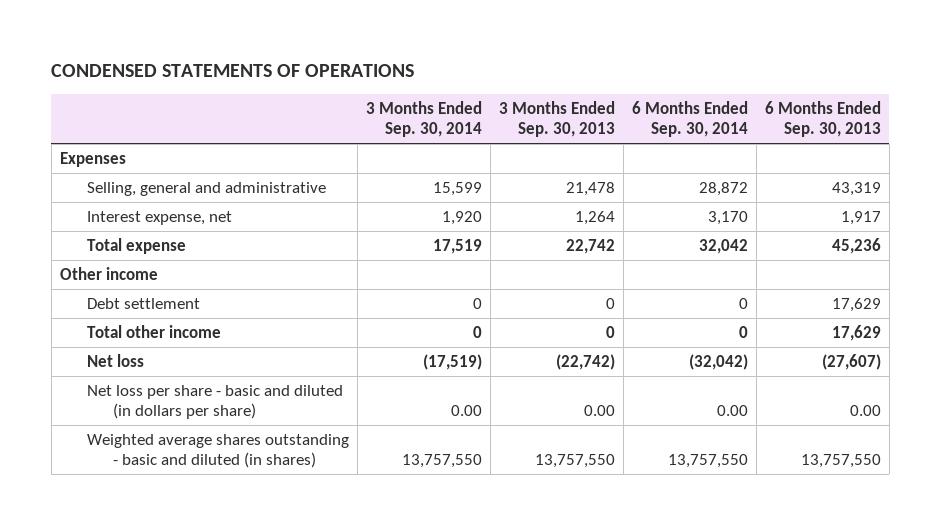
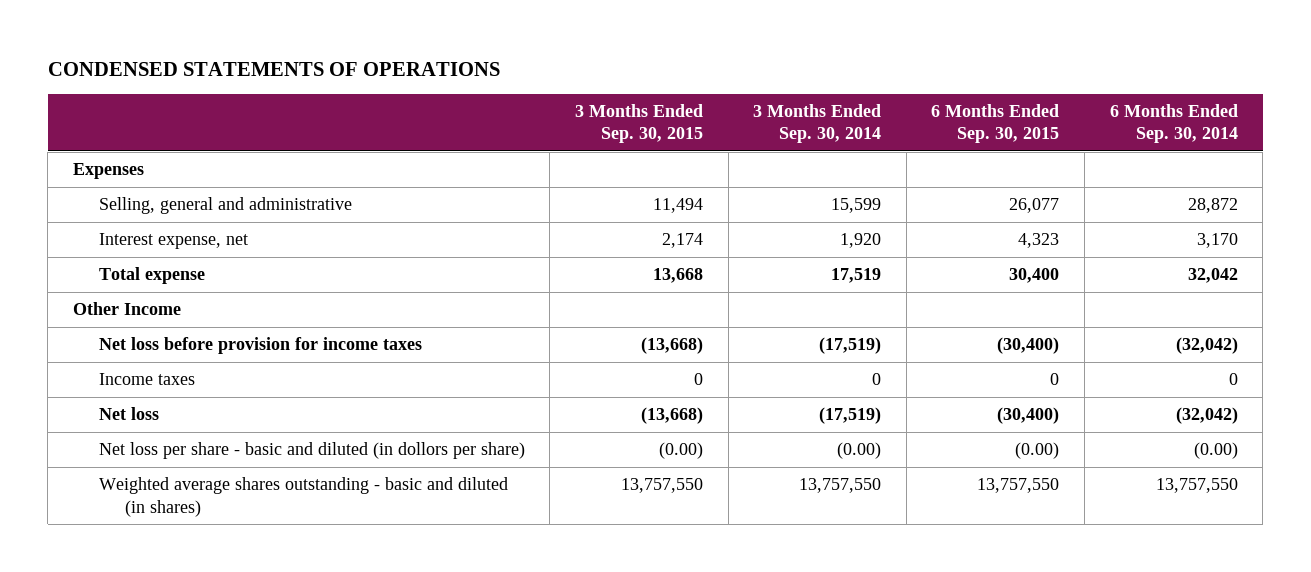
[498,101,615,137] 3 Months Ended Sep. 30, 2013 -> none
[764,101,881,137] 6 Months Ended Sep. 30, 2013 -> none
none -> [575,103,704,144] 3 Months Ended Sep. 30, 2015
none -> [931,103,1060,144] 6 Months Ended Sep. 30, 2015
[86,298,200,310] Debt settlement -> none
[86,325,221,339] Total other income -> none
[59,267,158,281] Other income -> [73,302,182,316] Other Income
none -> [98,337,422,355] Net loss before provision for income taxes
none -> [98,373,195,386] Income taxes
[86,385,343,419] Net loss per share - basic and diluted (in dollars per share) -> [98,442,525,460] Net loss per share - basic and diluted (in dollors per share)
[450,404,482,416] 0.00 -> [837,442,882,460] (0.00)
[716,404,748,416] 0.00 -> [1193,442,1238,460] (0.00)

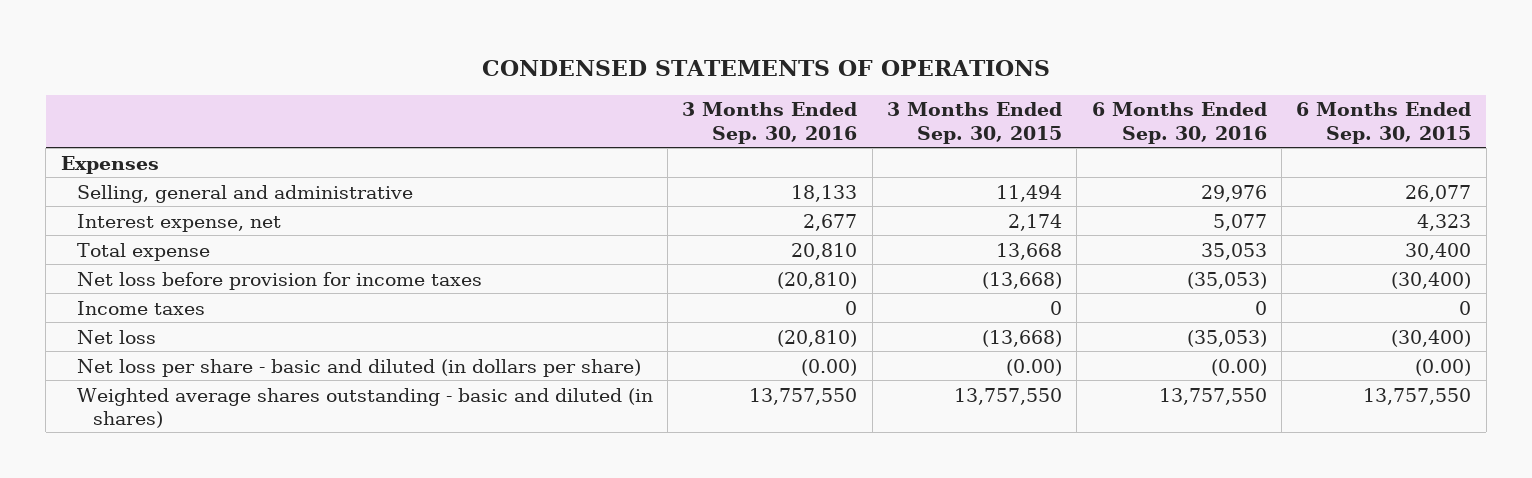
[753,103,882,144] 3 Months Ended Sep. 30, 2014 -> none
[1109,103,1238,144] 6 Months Ended Sep. 30, 2014 -> none
none -> [682,102,858,144] 3 Months Ended Sep. 30, 2016
none -> [1091,102,1267,144] 6 Months Ended Sep. 30, 2016
[73,302,182,316] Other Income -> none
[98,442,525,460] Net loss per share - basic and diluted (in dollors per share) -> [76,358,641,377] Net loss per share - basic and diluted (in dollars per share)

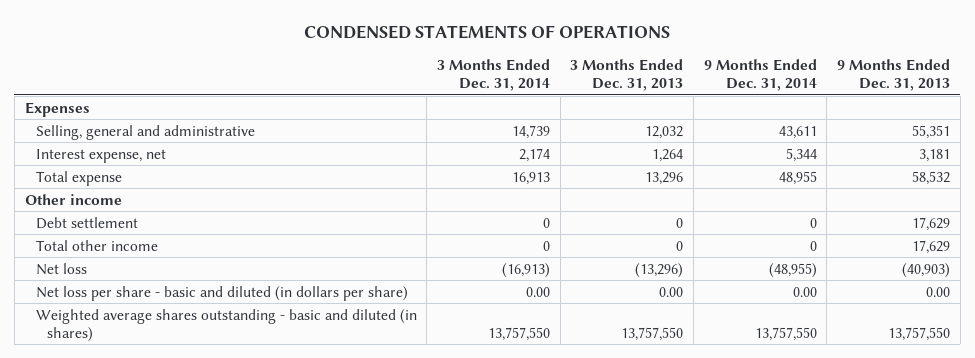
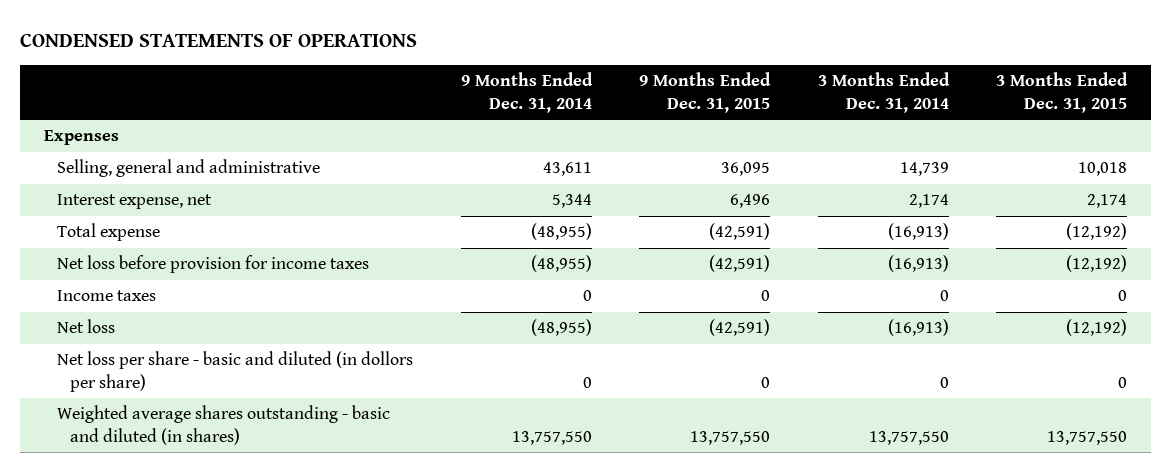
[570,59,684,92] 3 Months Ended Dec. 31, 2013 -> none
[837,59,951,92] 9 Months Ended Dec. 31, 2013 -> none
none -> [639,72,772,113] 9 Months Ended Dec. 31, 2015
none -> [996,72,1129,113] 3 Months Ended Dec. 31, 2015
[24,193,122,205] Other income -> none
[35,216,138,229] Debt settlement -> none
[35,239,158,251] Total other income -> none
[512,171,551,185] 16,913 -> [887,223,949,241] (16,913)
[778,170,817,185] 48,955 -> [530,223,592,241] (48,955)
none -> [56,255,369,274] Net loss before provision for income taxes
none -> [56,290,156,302] Income taxes
[35,285,408,301] Net loss per share - basic and diluted (in dollars per share) -> [56,351,413,392] Net loss per share - basic and diluted (in dollors per share)
[526,286,551,297] 0.00 -> [939,376,949,388] 0
[792,286,817,297] 0.00 -> [582,376,592,388] 0

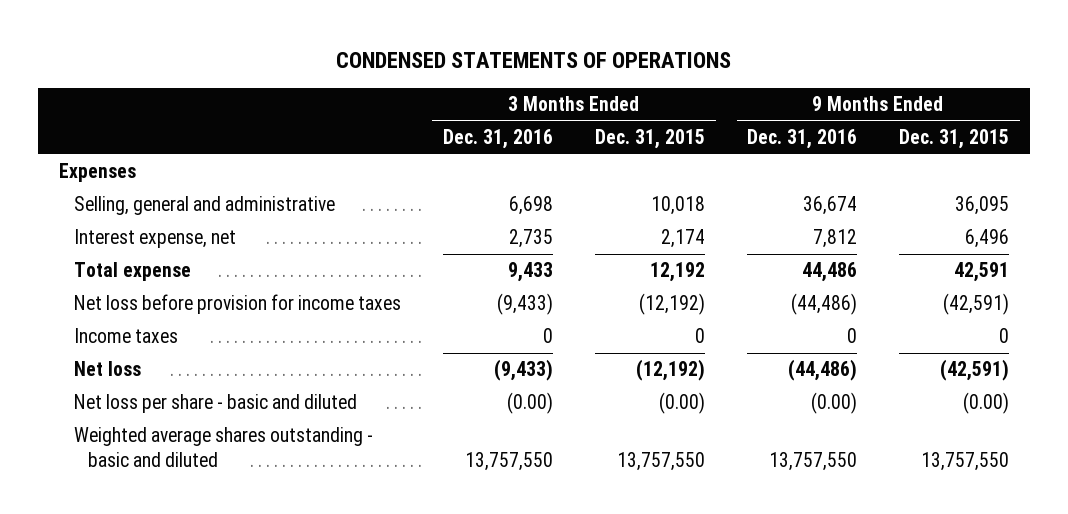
[460,72,593,113] 9 Months Ended Dec. 31, 2014 -> none
[817,72,950,113] 3 Months Ended Dec. 31, 2014 -> none
none -> [442,129,553,150] Dec. 31, 2016
none -> [747,129,858,150] Dec. 31, 2016
[709,223,771,241] (42,591) -> [954,262,1010,283] 42,591
[1066,223,1128,241] (12,192) -> [650,262,706,283] 12,192
[56,351,413,392] Net loss per share - basic and diluted (in dollors per share) -> [73,394,357,414] Net loss per share - basic and diluted
[761,376,771,388] 0 -> [963,392,1010,415] (0.00)
[1118,376,1128,388] 0 -> [659,392,706,415] (0.00)
[56,405,390,445] Weighted average shares outstanding - basic and diluted (in shares) -> [73,427,373,467] Weighted average shares outstanding - basic and diluted

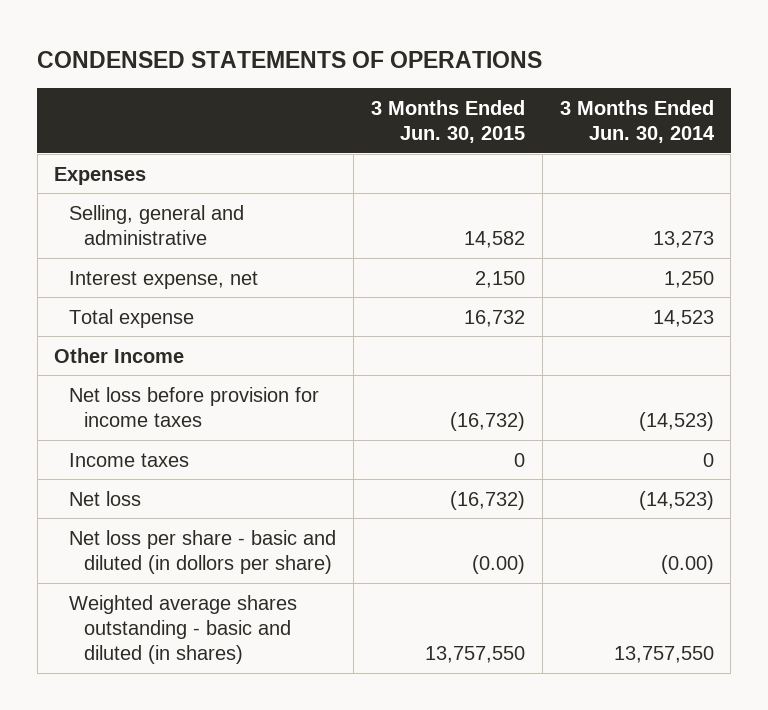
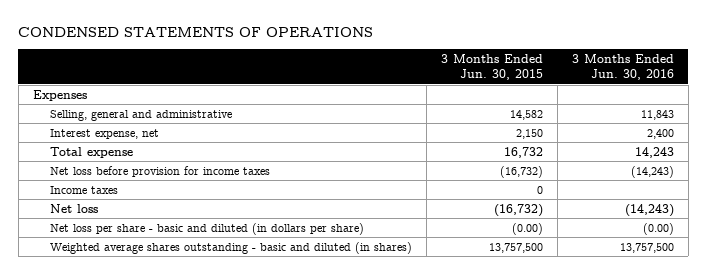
[559,99,715,144] 3 Months Ended Jun. 30, 2014 -> none
none -> [571,54,674,81] 3 Months Ended Jun. 30, 2016
[54,347,185,363] Other Income -> none
[69,529,337,574] Net loss per share - basic and diluted (in dollors per share) -> [49,222,364,235] Net loss per share - basic and diluted (in dollars per share)
[424,646,525,664] 13,757,550 -> [488,242,543,253] 13,757,500

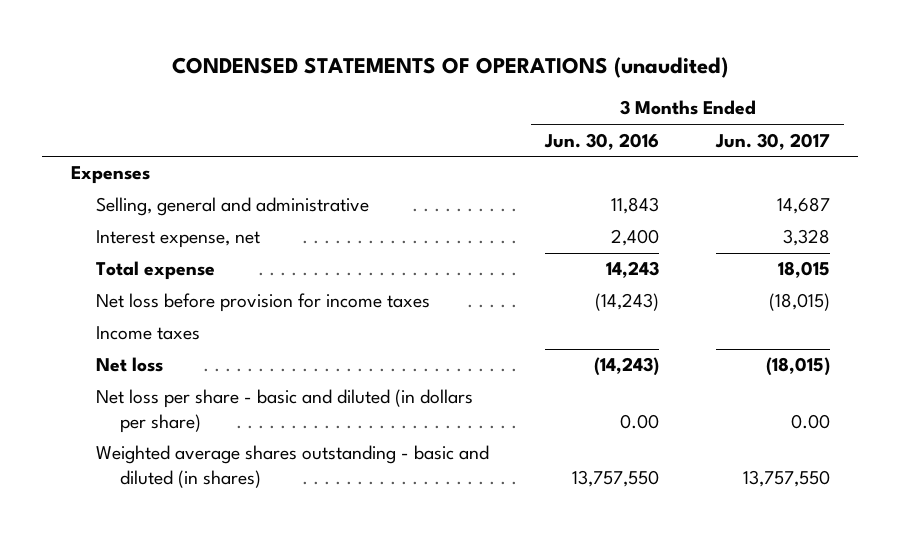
[18,27,374,38] CONDENSED STATEMENTS OF OPERATIONS -> [172,56,729,78] CONDENSED STATEMENTS OF OPERATIONS (unaudited)
[440,54,543,81] 3 Months Ended Jun. 30, 2015 -> none
none -> [714,132,830,150] Jun. 30, 2017
[642,222,674,235] (0.00) -> [620,413,660,429] 0.00
[619,242,674,253] 13,757,500 -> [572,469,660,487] 13,757,550

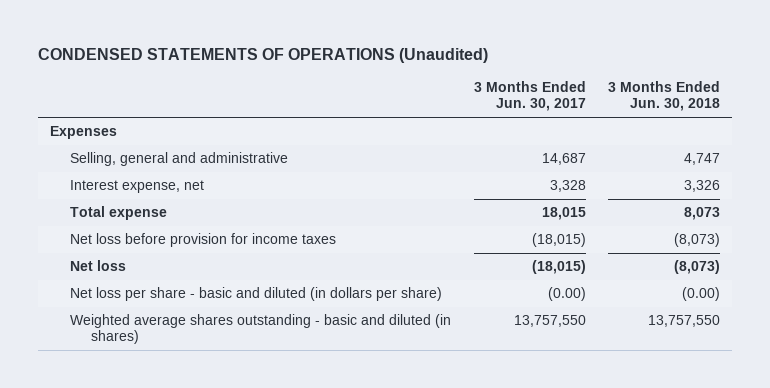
[172,56,729,78] CONDENSED STATEMENTS OF OPERATIONS (unaudited) -> [38,48,489,64] CONDENSED STATEMENTS OF OPERATIONS (Unaudited)
[544,132,660,150] Jun. 30, 2016 -> none
none -> [608,81,721,112] 3 Months Ended Jun. 30, 2018
[95,326,200,341] Income taxes -> none
[790,413,830,429] 0.00 -> [547,287,586,302] (0.00)

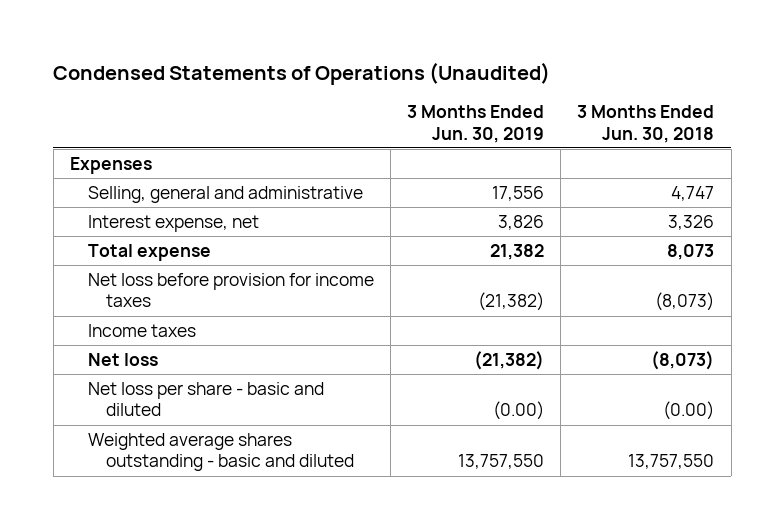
[38,48,489,64] CONDENSED STATEMENTS OF OPERATIONS (Unaudited) -> [53,62,551,86] Condensed Statements of Operations (Unaudited)
[473,81,586,112] 3 Months Ended Jun. 30, 2017 -> none
none -> [407,105,545,143] 3 Months Ended Jun. 30, 2019
none -> [87,323,196,337] Income taxes
[70,287,443,302] Net loss per share - basic and diluted (in dollars per share) -> [87,381,324,417] Net loss per share - basic and diluted
[70,314,452,345] Weighted average shares outstanding - basic and diluted (in shares) -> [87,432,354,472] Weighted average shares outstanding - basic and diluted

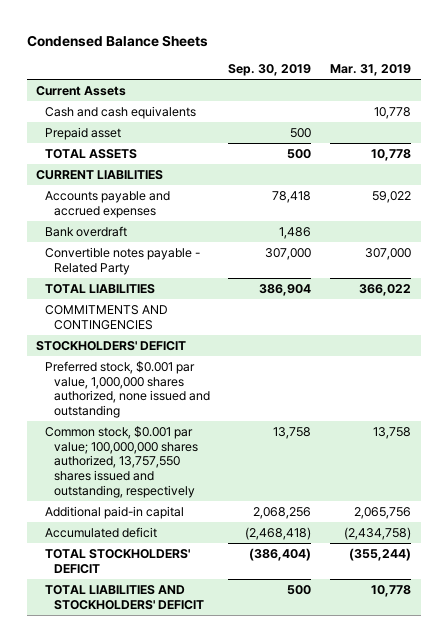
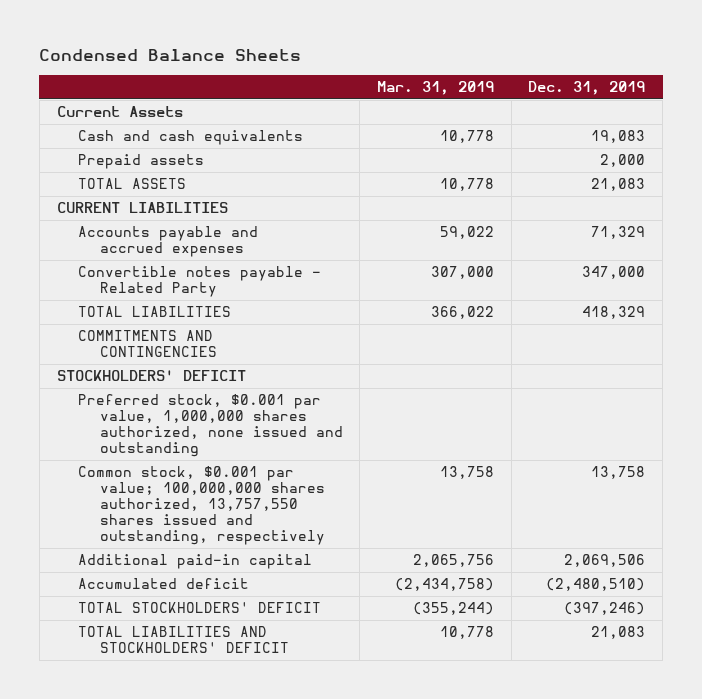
[228,64,312,77] Sep. 30, 2019 -> none
none -> [528,80,646,95] Dec. 31, 2019
[44,126,121,140] Prepaid asset -> [78,154,205,170] Prepaid assets
[44,225,127,237] Bank overdraft -> none

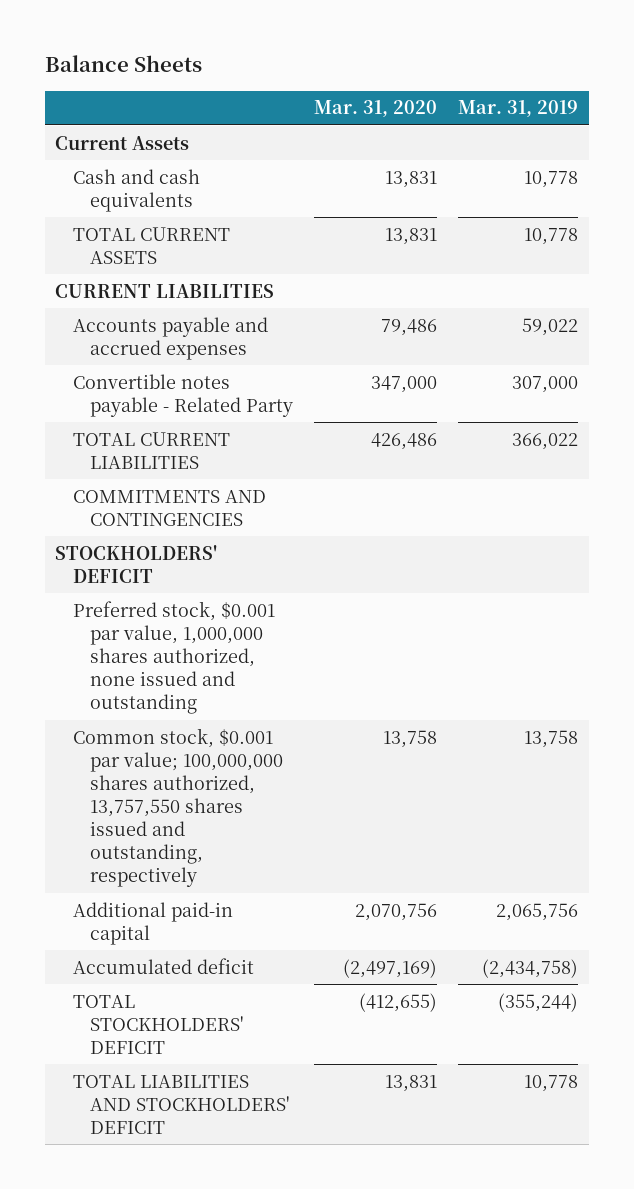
[39,48,302,61] Condensed Balance Sheets -> [44,55,202,73] Balance Sheets
[528,80,646,95] Dec. 31, 2019 -> none
none -> [314,100,438,118] Mar. 31, 2020
[78,154,205,170] Prepaid assets -> none
[78,178,187,190] TOTAL ASSETS -> [72,226,230,264] TOTAL CURRENT ASSETS
[78,306,232,318] TOTAL LIABILITIES -> [72,431,230,469] TOTAL CURRENT LIABILITIES

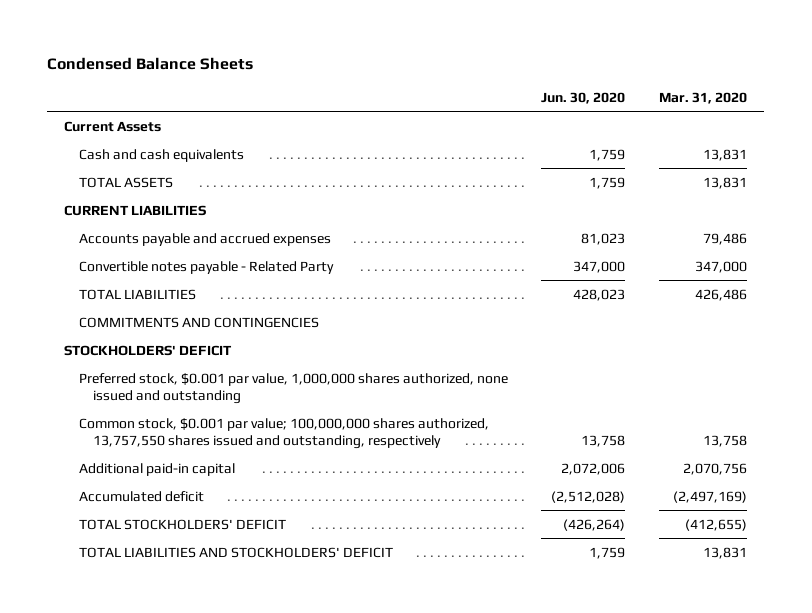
[44,55,202,73] Balance Sheets -> [47,57,254,71] Condensed Balance Sheets
[458,100,579,118] Mar. 31, 2019 -> none
none -> [541,91,626,104] Jun. 30, 2020
[72,226,230,264] TOTAL CURRENT ASSETS -> [78,176,173,188] TOTAL ASSETS
[72,431,230,469] TOTAL CURRENT LIABILITIES -> [78,288,196,300] TOTAL LIABILITIES

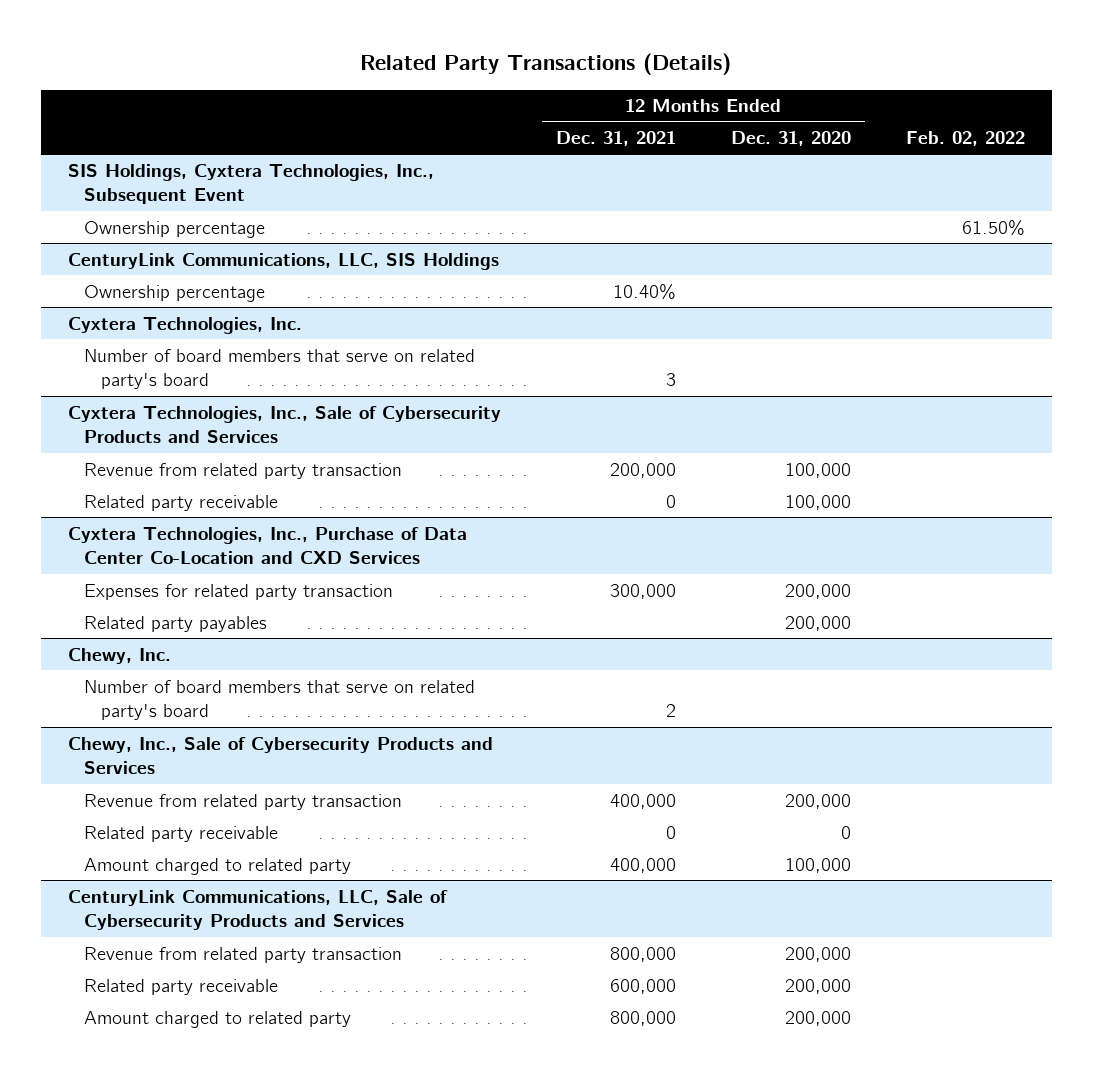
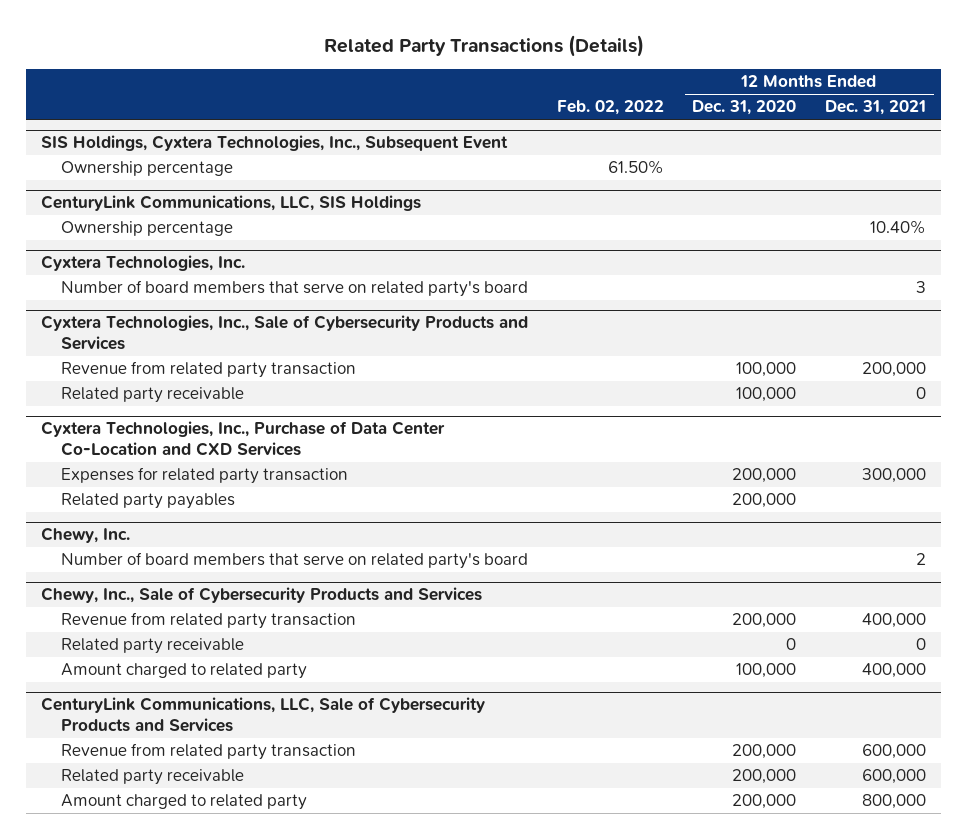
[609,946,676,962] 800,000 -> [862,744,927,760] 600,000

